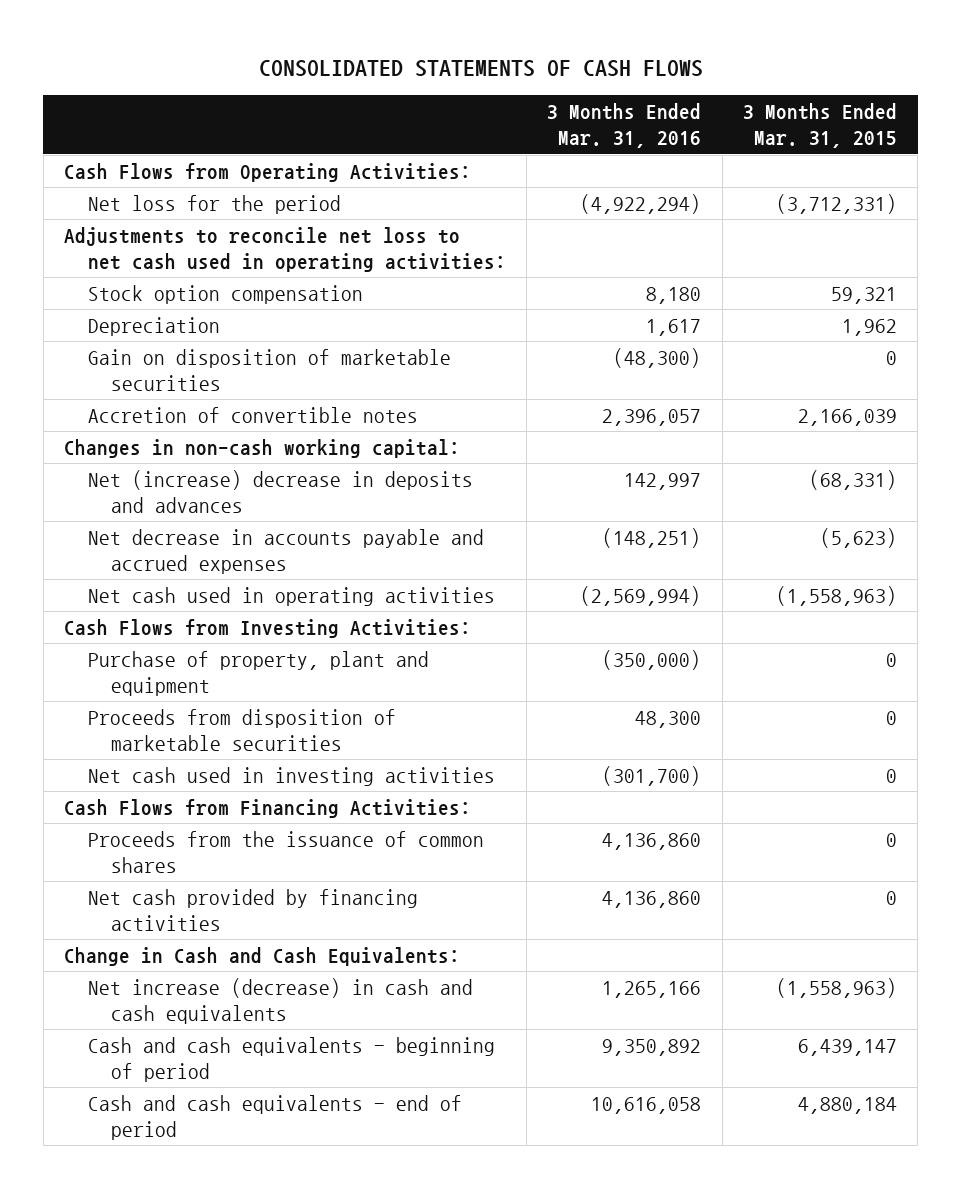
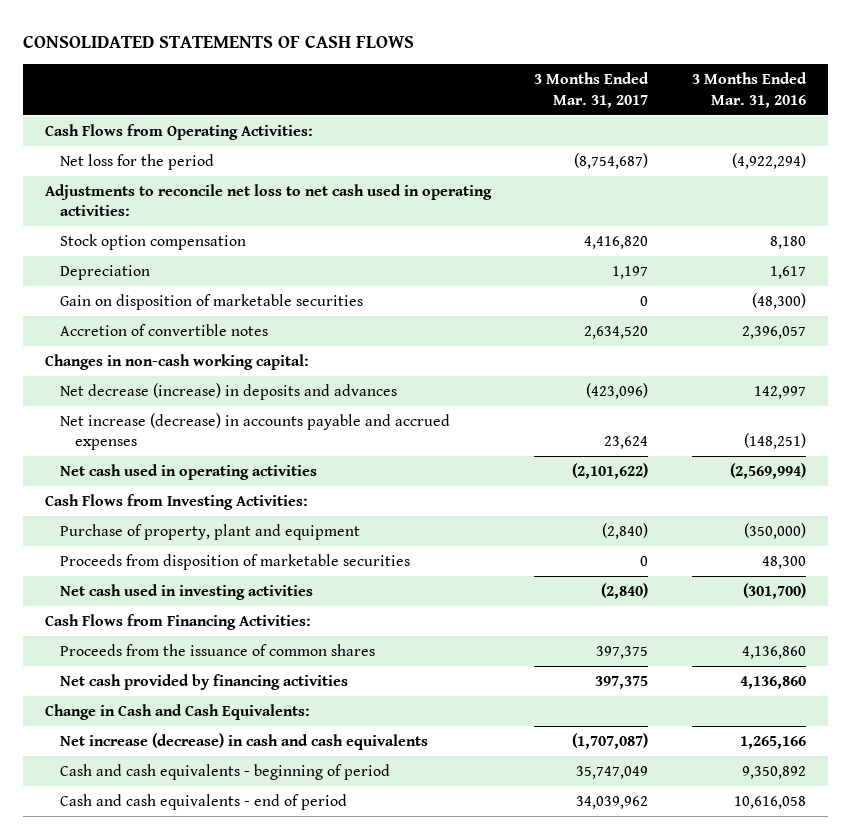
[742,102,897,149] 3 Months Ended Mar. 31, 2015 -> none
none -> [534,72,650,108] 3 Months Ended Mar. 31, 2017
[87,469,473,513] Net (increase) decrease in deposits and advances -> [59,383,397,401] Net decrease (increase) in deposits and advances
[87,528,484,574] Net decrease in accounts payable and accrued expenses -> [59,413,450,451] Net increase (decrease) in accounts payable and accrued expenses

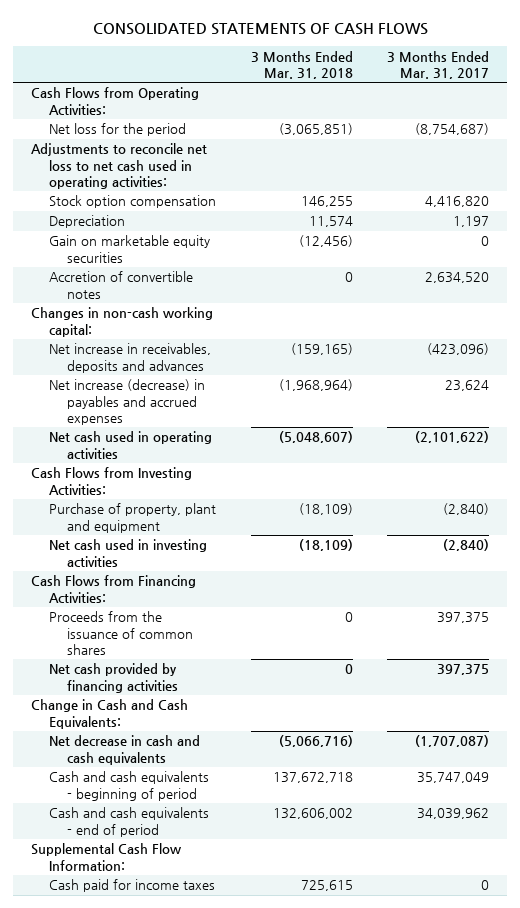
[692,72,808,108] 3 Months Ended Mar. 31, 2016 -> none
none -> [250,50,353,79] 3 Months Ended Mar. 31, 2018
[59,294,363,311] Gain on disposition of marketable securities -> [48,235,210,263] Gain on marketable equity securities
[59,383,397,401] Net decrease (increase) in deposits and advances -> [48,343,211,373] Net increase in receivables, deposits and advances
[59,413,450,451] Net increase (decrease) in accounts payable and accrued expenses -> [48,379,205,425] Net increase (decrease) in payables and accrued expenses
[59,554,410,571] Proceeds from disposition of marketable securities -> none
[59,733,428,751] Net increase (decrease) in cash and cash equivalents -> [48,735,200,765] Net decrease in cash and cash equivalents
none -> [30,843,182,871] Supplemental Cash Flow Information:
none -> [48,879,215,893] Cash paid for income taxes

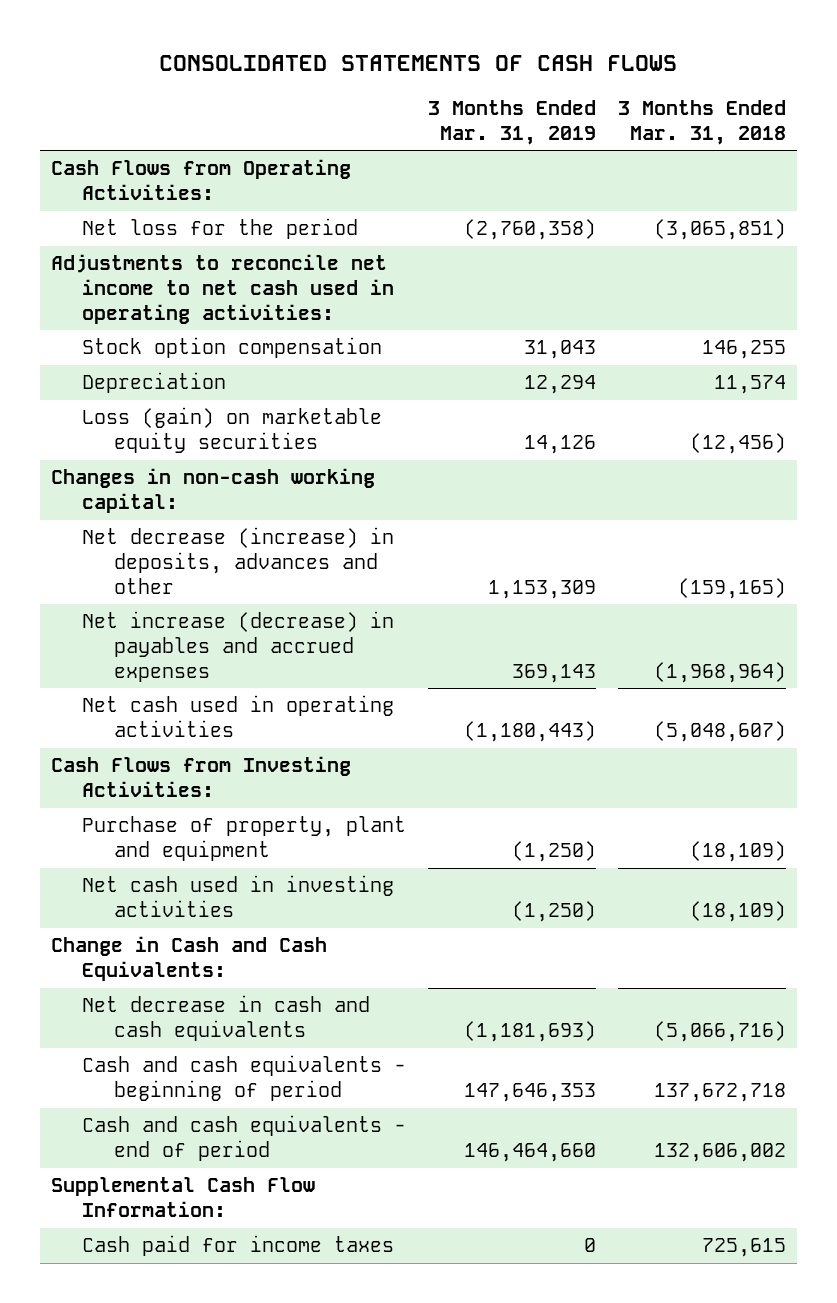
[387,50,490,79] 3 Months Ended Mar. 31, 2017 -> none
none -> [428,100,597,146] 3 Months Ended Mar. 31, 2019
[30,143,207,189] Adjustments to reconcile net loss to net cash used in operating activities: -> [50,254,395,324] Adjustments to reconcile net income to net cash used in operating activities:
[48,271,193,299] Accretion of convertible notes -> none
[48,235,210,263] Gain on marketable equity securities -> [82,407,383,454] Loss (gain) on marketable equity securities
[48,343,211,373] Net increase in receivables, deposits and advances -> [82,527,395,594] Net decrease (increase) in deposits, advances and other
[30,575,196,603] Cash Flows from Financing Activities: -> none
[48,611,193,655] Proceeds from the issuance of common shares -> none
[48,663,178,693] Net cash provided by financing activities -> none

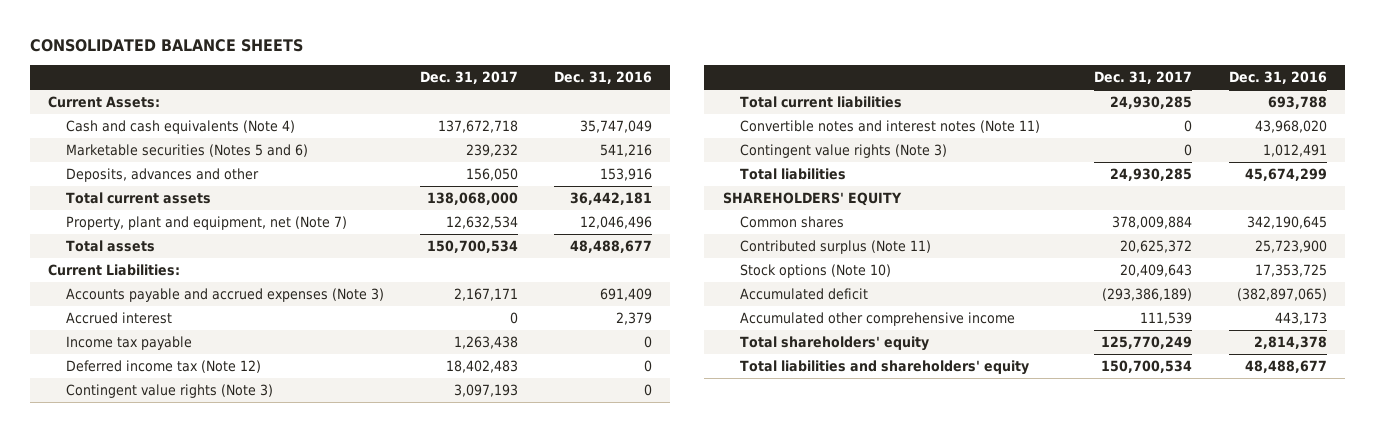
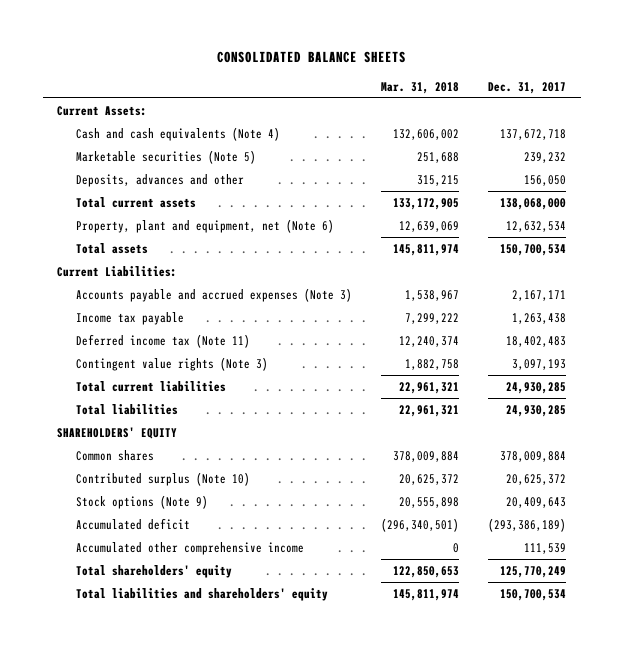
[554,71,653,85] Dec. 31, 2016 -> none
none -> [381,81,460,94] Mar. 31, 2018
[65,144,308,158] Marketable securities (Notes 5 and 6) -> [76,149,257,164] Marketable securities (Note 5)
[65,216,347,231] Property, plant and equipment, net (Note 7) -> [76,218,335,233] Property, plant and equipment, net (Note 6)
[65,312,172,325] Accrued interest -> none
[65,360,261,374] Deferred income tax (Note 12) -> [76,333,251,348] Deferred income tax (Note 11)
[740,120,1041,134] Convertible notes and interest notes (Note 11) -> none
[740,144,948,159] Contingent value rights (Note 3) -> none
[740,240,932,255] Contributed surplus (Note 11) -> [76,471,251,486] Contributed surplus (Note 10)
[740,264,892,279] Stock options (Note 10) -> [76,494,209,509] Stock options (Note 9)

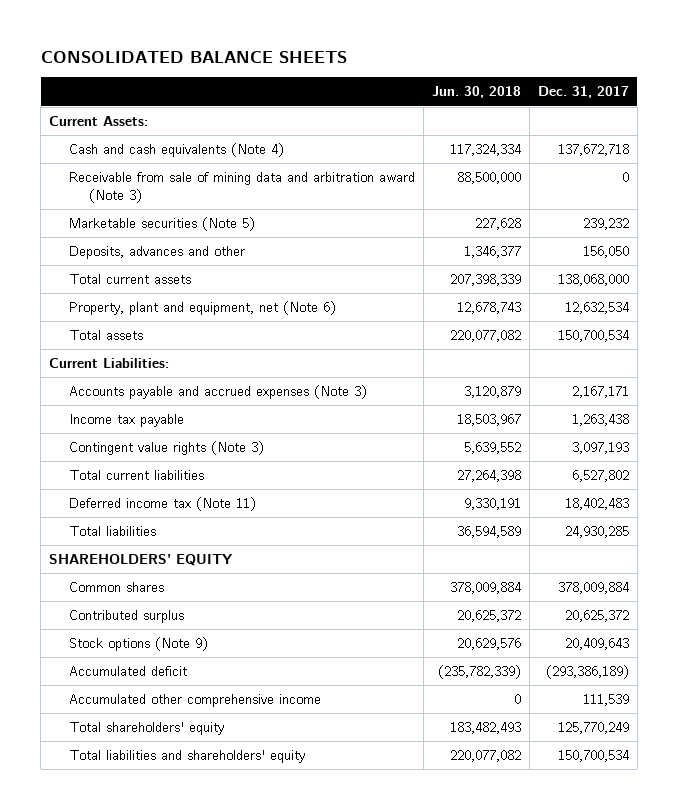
[381,81,460,94] Mar. 31, 2018 -> none
none -> [431,86,521,99] Jun. 30, 2018
none -> [69,172,416,203] Receivable from sale of mining data and arbitration award (Note 3)
[506,381,567,394] 24,930,285 -> [571,470,629,483] 6,527,802
[76,333,251,348] Deferred income tax (Note 11) -> [69,497,257,512] Deferred income tax (Note 11)
[76,471,251,486] Contributed surplus (Note 10) -> [69,610,185,624] Contributed surplus

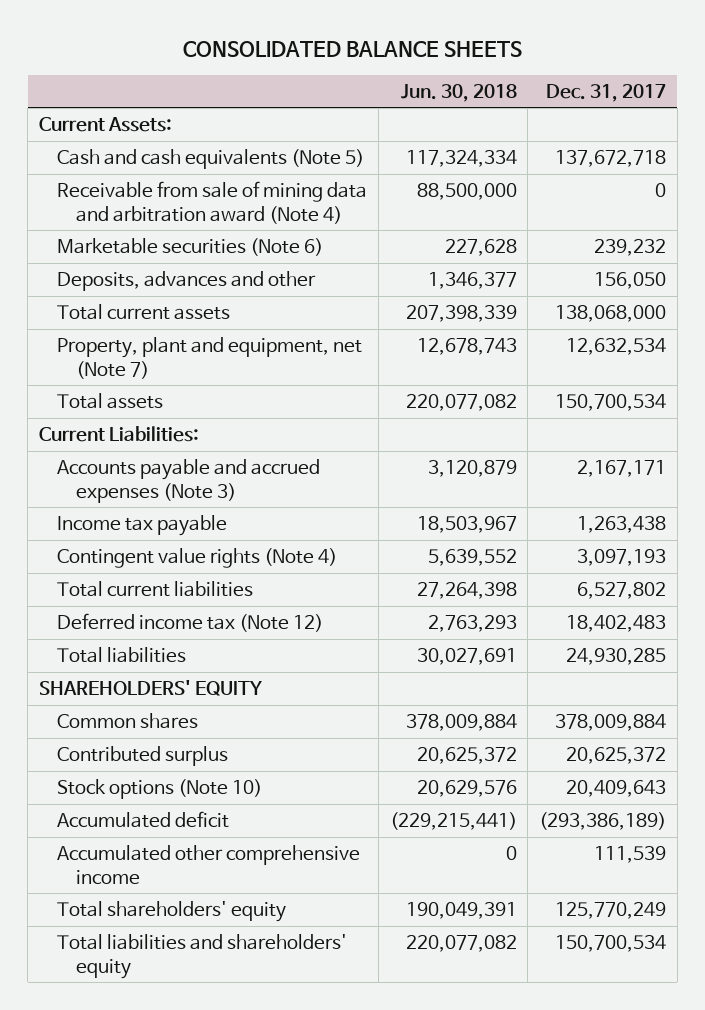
[69,143,285,158] Cash and cash equivalents (Note 4) -> [57,148,365,169] Cash and cash equivalents (Note 5)
[69,172,416,203] Receivable from sale of mining data and arbitration award (Note 3) -> [57,180,368,224] Receivable from sale of mining data and arbitration award (Note 4)
[69,217,256,232] Marketable securities (Note 5) -> [57,237,324,256] Marketable securities (Note 6)
[69,301,337,316] Property, plant and equipment, net (Note 6) -> [57,336,363,379] Property, plant and equipment, net (Note 7)
[69,441,265,456] Contingent value rights (Note 3) -> [57,547,338,568] Contingent value rights (Note 4)
[69,497,257,512] Deferred income tax (Note 11) -> [57,612,324,632] Deferred income tax (Note 12)
[463,498,521,511] 9,330,191 -> [427,614,517,632] 2,763,293
[456,526,521,539] 36,594,589 -> [416,647,517,665] 30,027,691
[69,637,209,652] Stock options (Note 9) -> [57,778,263,799] Stock options (Note 10)
[437,665,521,680] (235,782,339) -> [389,811,517,830] (229,215,441)
[449,722,521,735] 183,482,493 -> [405,901,517,919] 190,049,391

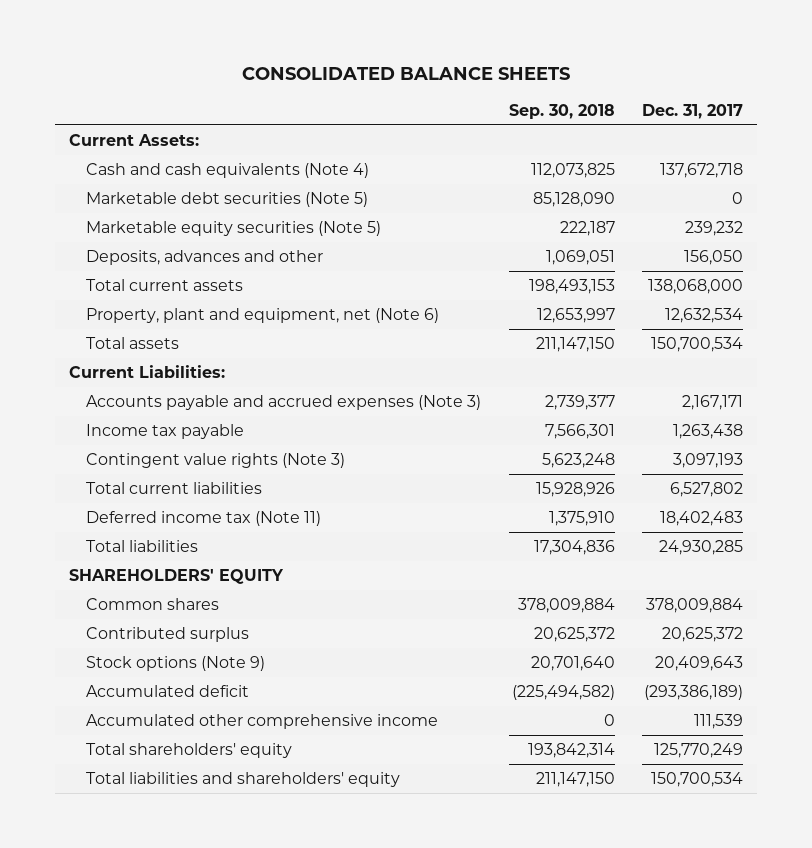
[400,83,517,102] Jun. 30, 2018 -> none
none -> [508,103,615,119] Sep. 30, 2018
[57,180,368,224] Receivable from sale of mining data and arbitration award (Note 4) -> none
[57,148,365,169] Cash and cash equivalents (Note 5) -> [86,163,370,179] Cash and cash equivalents (Note 4)
none -> [86,192,369,208] Marketable debt securities (Note 5)
[57,237,324,256] Marketable securities (Note 6) -> [86,221,382,237] Marketable equity securities (Note 5)
[57,336,363,379] Property, plant and equipment, net (Note 7) -> [86,308,440,324] Property, plant and equipment, net (Note 6)
[57,547,338,568] Contingent value rights (Note 4) -> [86,453,346,469] Contingent value rights (Note 3)
[57,612,324,632] Deferred income tax (Note 12) -> [86,511,322,527] Deferred income tax (Note 11)
[57,778,263,799] Stock options (Note 10) -> [86,656,266,672] Stock options (Note 9)

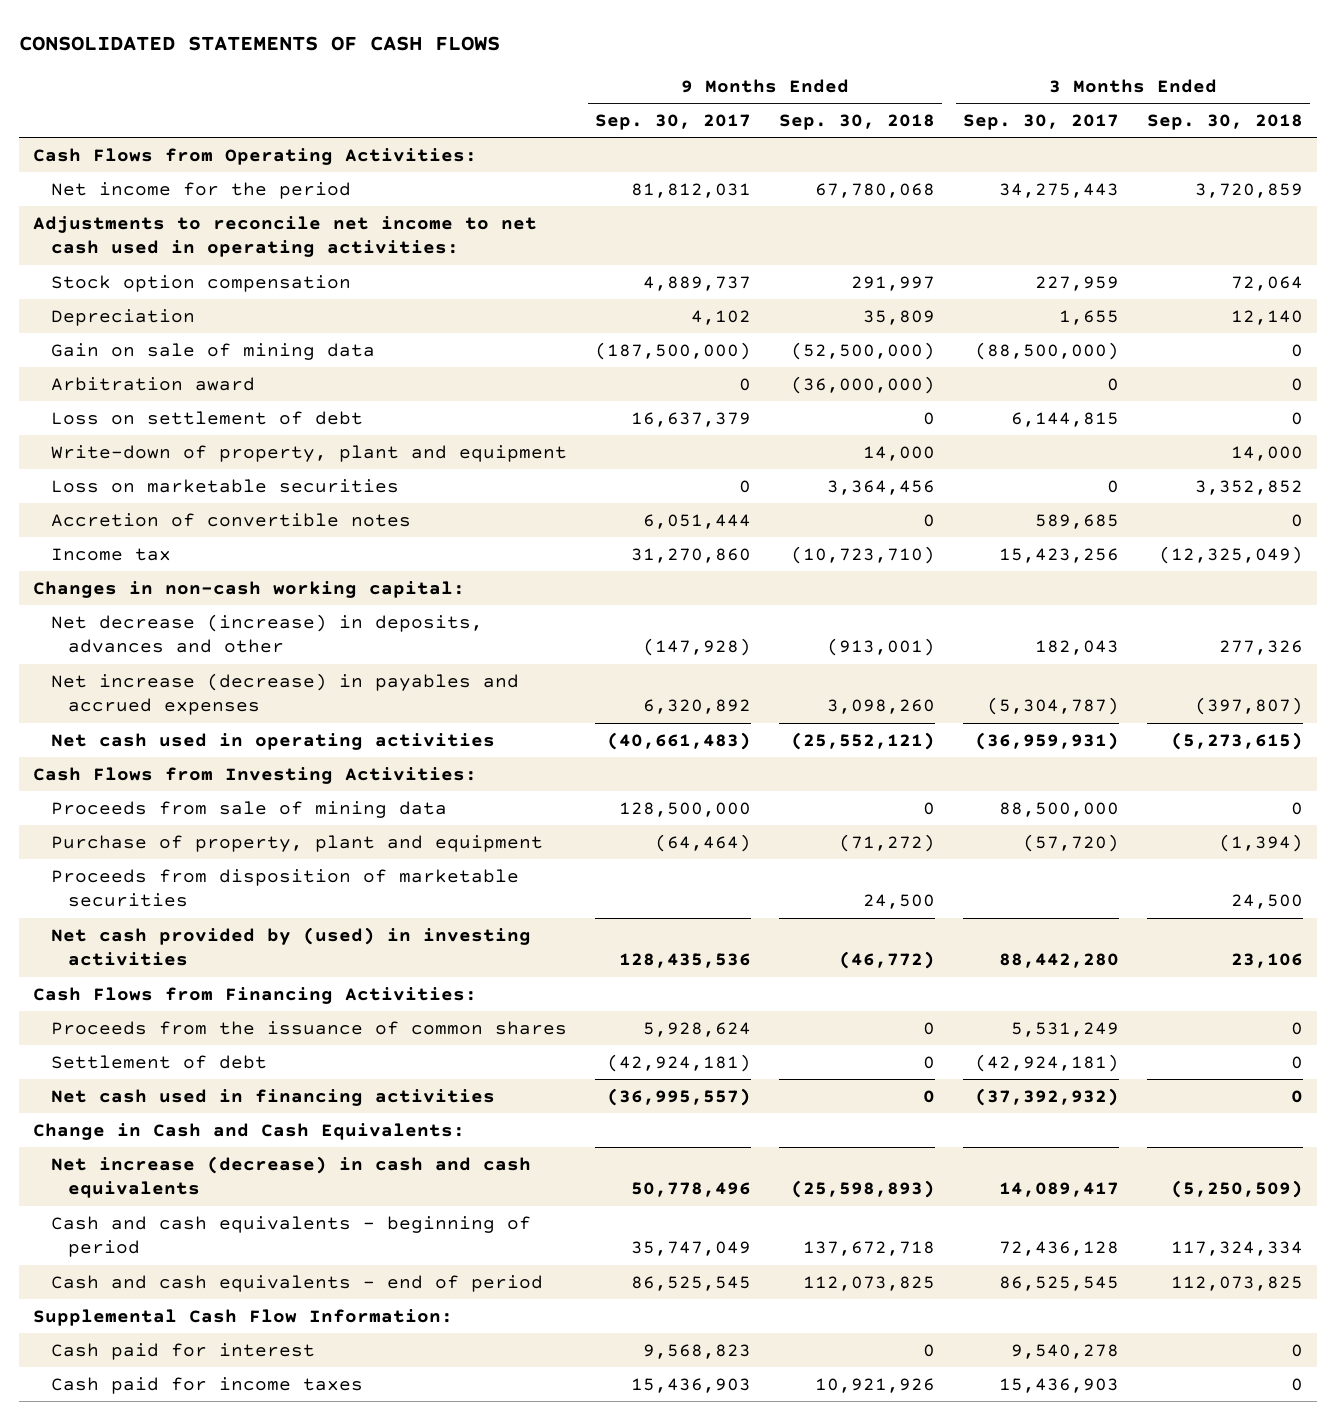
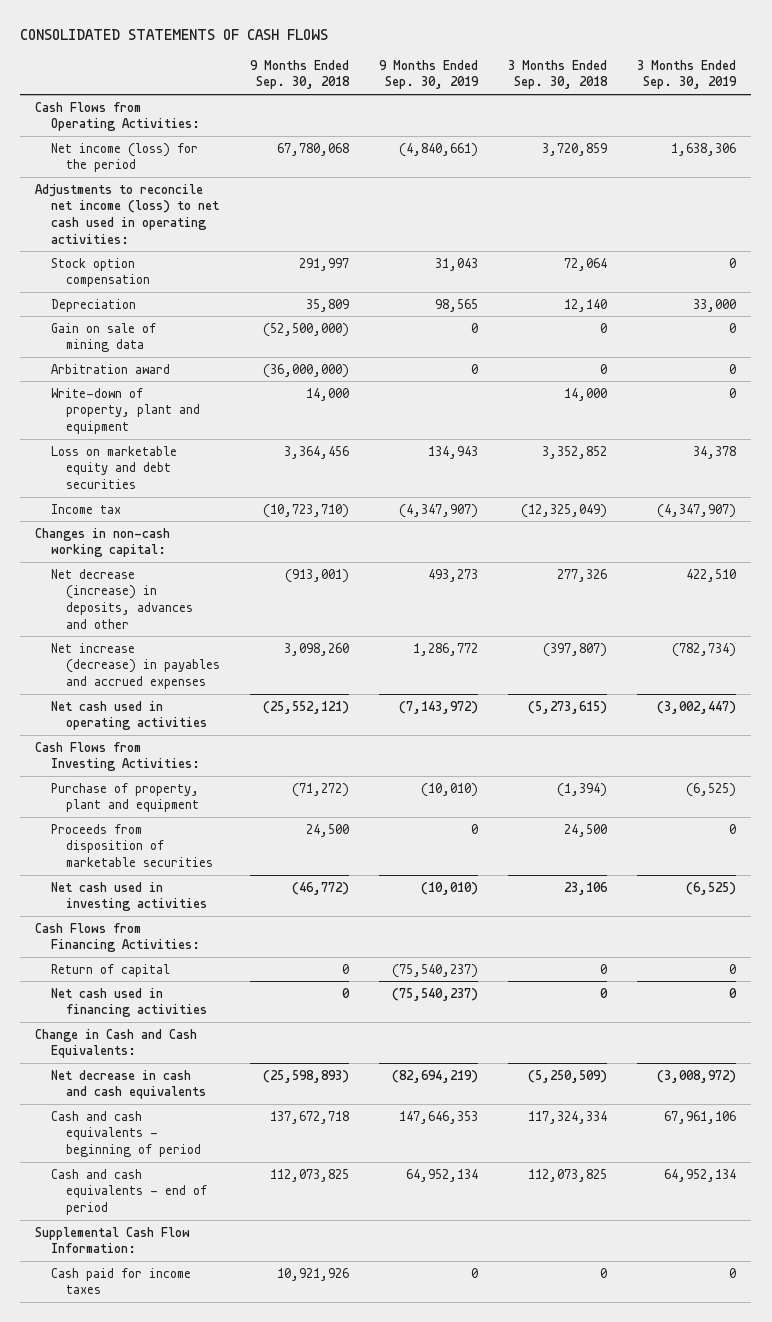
[594,113,751,130] Sep. 30, 2017 -> none
[963,113,1120,130] Sep. 30, 2017 -> none
none -> [379,59,480,90] 9 Months Ended Sep. 30, 2019
none -> [637,59,738,90] 3 Months Ended Sep. 30, 2019
[50,181,351,199] Net income for the period -> [50,142,198,173] Net income (loss) for the period
[33,215,538,258] Adjustments to reconcile net income to net cash used in operating activities: -> [35,183,219,244] Adjustments to reconcile net income (loss) to net cash used in operating activities:
[50,410,363,425] Loss on settlement of debt -> none
[50,512,411,527] Accretion of convertible notes -> none
[50,478,399,493] Loss on marketable securities -> [50,445,177,490] Loss on marketable equity and debt securities
[50,800,447,818] Proceeds from sale of mining data -> none
[50,926,531,967] Net cash provided by (used) in investing activities -> [50,881,208,912] Net cash used in investing activities
[50,1020,567,1035] Proceeds from the issuance of common shares -> none
[50,1054,267,1069] Settlement of debt -> none
none -> [50,963,170,977] Return of capital
[50,1155,531,1199] Net increase (decrease) in cash and cash equivalents -> [50,1069,207,1100] Net decrease in cash and cash equivalents
[50,1342,315,1360] Cash paid for interest -> none

